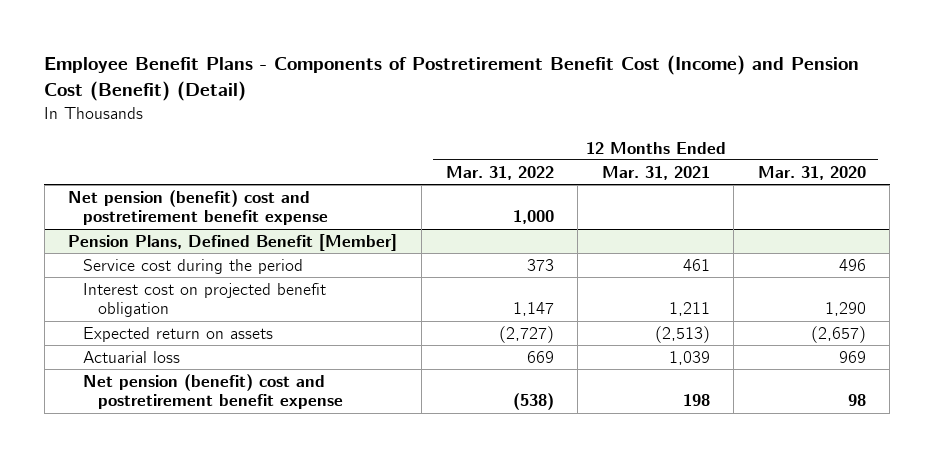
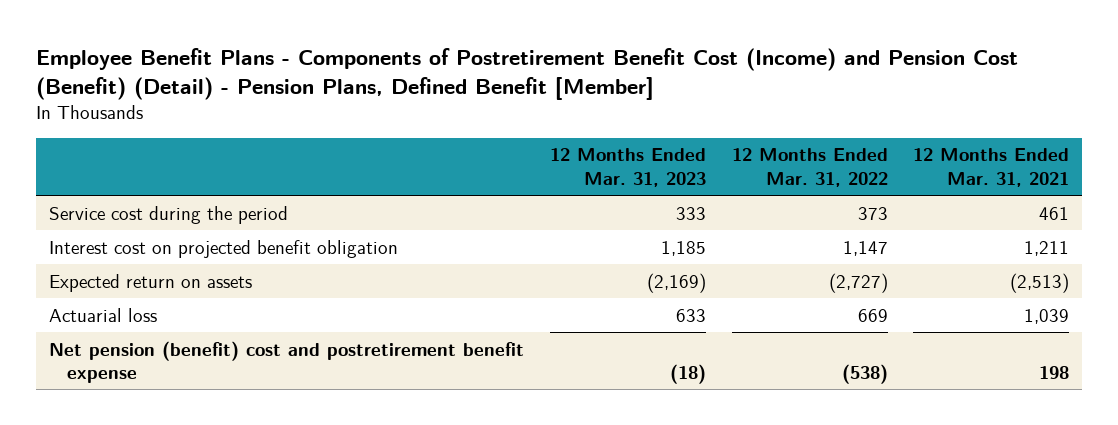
[44,55,860,102] Employee Benefit Plans - Components of Postretirement Benefit Cost (Income) and Pension Cost (Benefit) (Detail) -> [36,48,1019,101] Employee Benefit Plans - Components of Postretirement Benefit Cost (Income) and Pension Cost (Benefit) (Detail) - Pension Plans, Defined Benefit [Member]
[757,165,866,180] Mar. 31, 2020 -> none
none -> [549,148,706,187] 12 Months Ended Mar. 31, 2023
[68,189,329,226] Net pension (benefit) cost and postretirement benefit expense -> none
[68,233,398,251] Pension Plans, Defined Benefit [Member] -> none

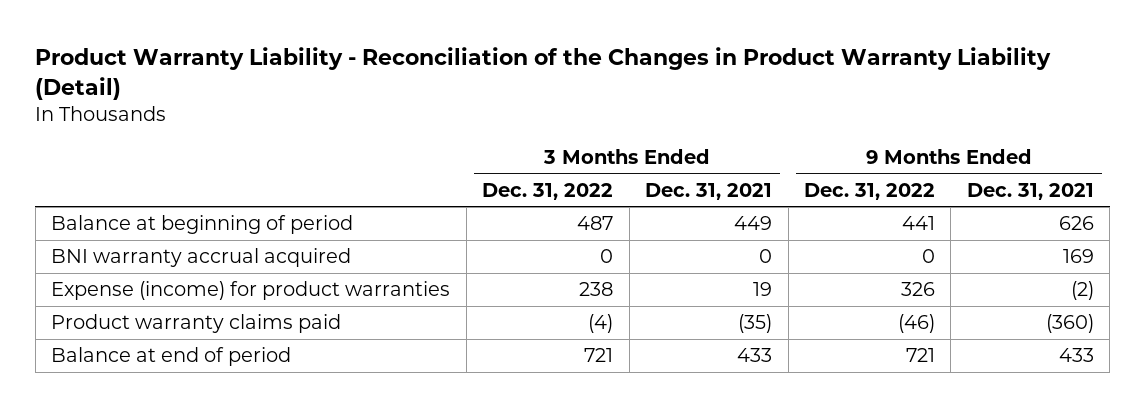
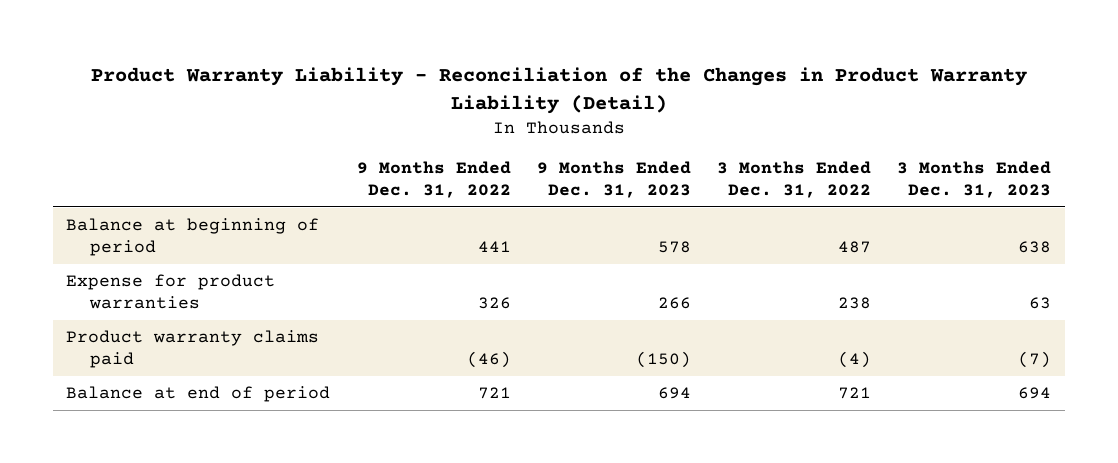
[645,182,773,200] Dec. 31, 2021 -> none
[966,182,1094,200] Dec. 31, 2021 -> none
none -> [536,161,691,198] 9 Months Ended Dec. 31, 2023
none -> [897,161,1052,198] 3 Months Ended Dec. 31, 2023
[51,248,352,268] BNI warranty accrual acquired -> none
[51,281,451,301] Expense (income) for product warranties -> [66,274,276,310] Expense for product warranties

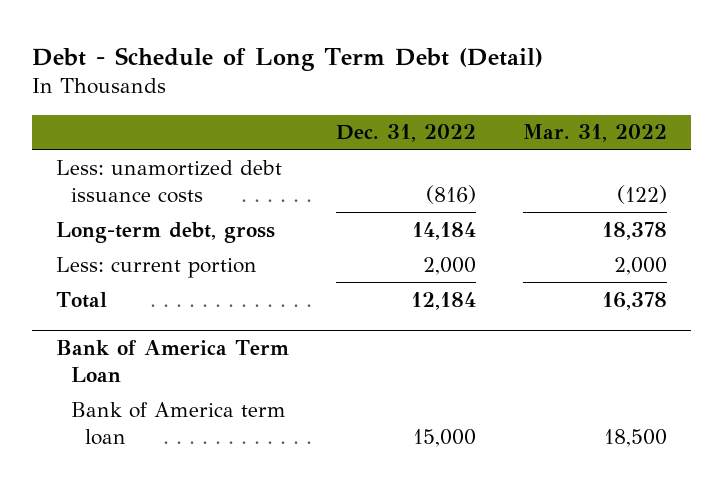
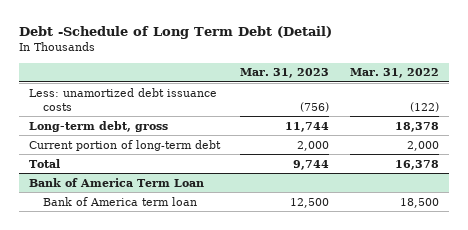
[32,46,544,71] Debt - Schedule of Long Term Debt (Detail) -> [18,26,332,40] Debt -Schedule of Long Term Debt (Detail)
[335,124,476,143] Dec. 31, 2022 -> none
none -> [240,68,330,79] Mar. 31, 2023
[55,256,257,278] Less: current portion -> [29,139,222,151] Current portion of long-term debt

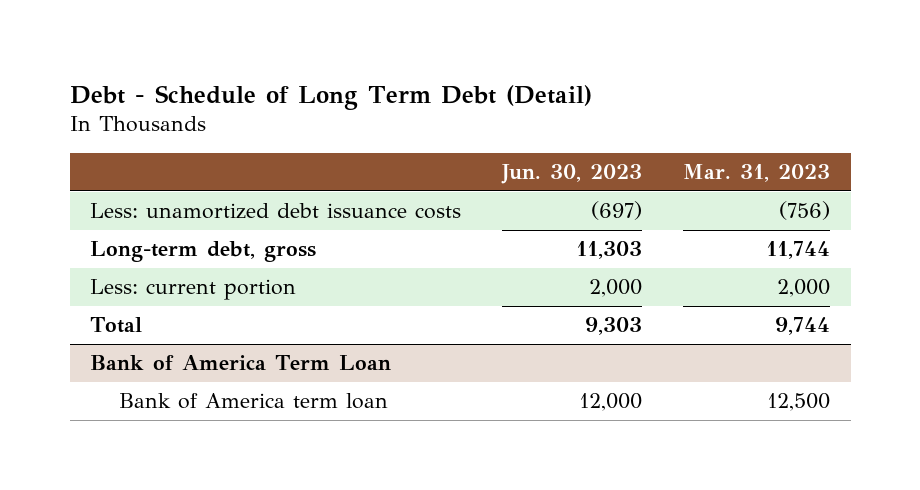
[18,26,332,40] Debt -Schedule of Long Term Debt (Detail) -> [69,84,592,110] Debt - Schedule of Long Term Debt (Detail)
[349,68,439,79] Mar. 31, 2022 -> none
none -> [501,163,643,184] Jun. 30, 2023
[29,139,222,151] Current portion of long-term debt -> [90,279,297,301] Less: current portion

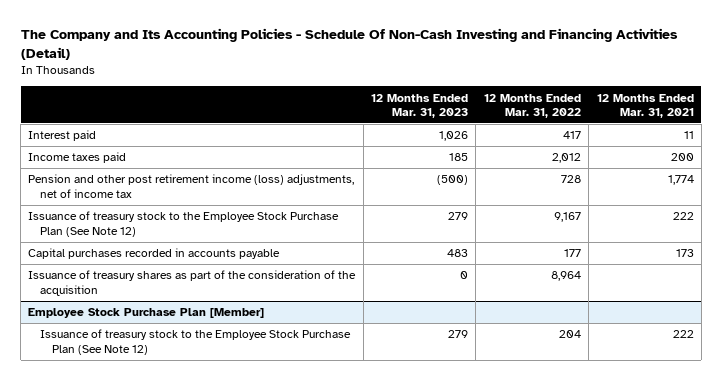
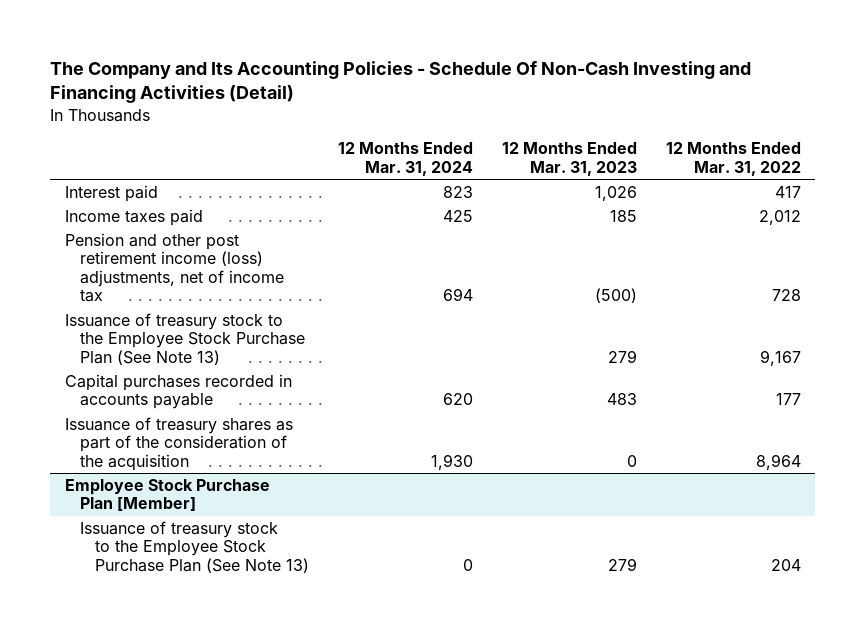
[596,93,694,118] 12 Months Ended Mar. 31, 2021 -> none
none -> [337,142,473,176] 12 Months Ended Mar. 31, 2024
[28,211,340,237] Issuance of treasury stock to the Employee Stock Purchase Plan (See Note 12) -> [64,312,305,365] Issuance of treasury stock to the Employee Stock Purchase Plan (See Note 13)
[40,329,352,355] Issuance of treasury stock to the Employee Stock Purchase Plan (See Note 12) -> [79,520,309,573] Issuance of treasury stock to the Employee Stock Purchase Plan (See Note 13)

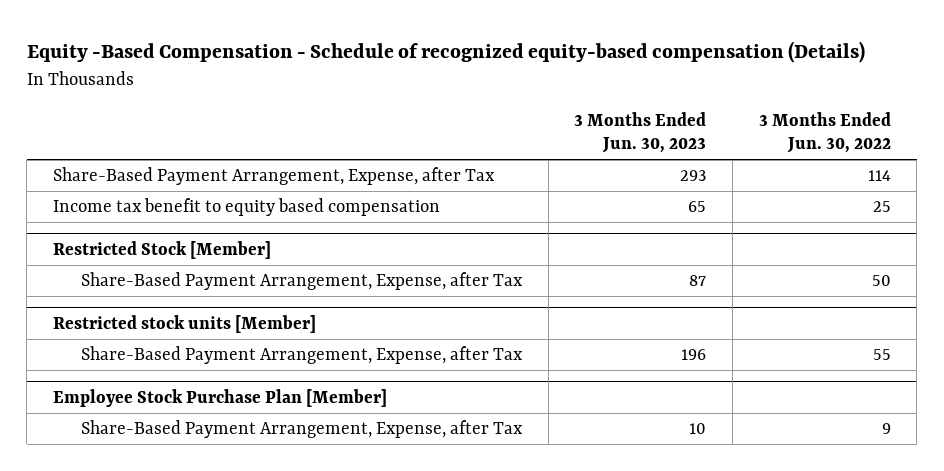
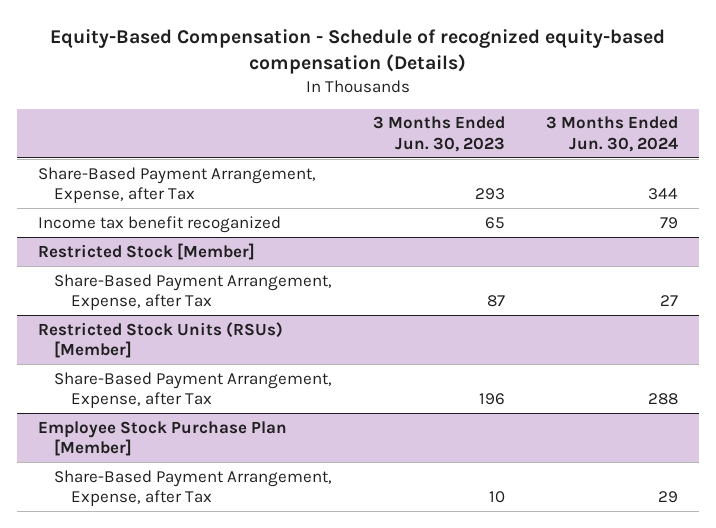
[26,40,865,63] Equity -Based Compensation - Schedule of recognized equity-based compensation (Details) -> [50,29,666,75] Equity-Based Compensation - Schedule of recognized equity-based compensation (Details)
[758,111,891,154] 3 Months Ended Jun. 30, 2022 -> none
none -> [546,116,679,152] 3 Months Ended Jun. 30, 2024
[52,198,440,217] Income tax benefit to equity based compensation -> [37,215,281,233] Income tax benefit recoganized
[52,314,316,333] Restricted stock units [Member] -> [37,321,283,359] Restricted Stock Units (RSUs) [Member]

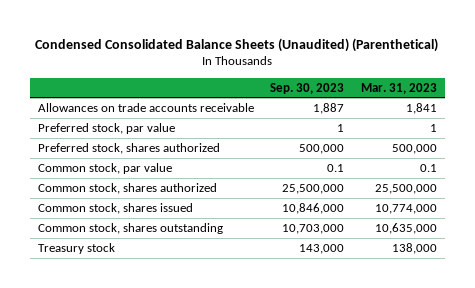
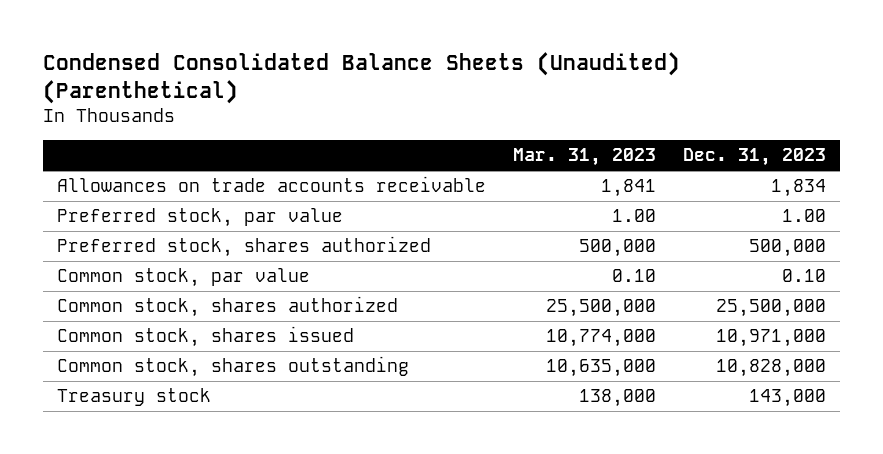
[270,82,345,94] Sep. 30, 2023 -> none
none -> [683,148,827,167] Dec. 31, 2023
[429,123,437,132] 1 -> [611,209,656,223] 1.00
[419,163,437,172] 0.1 -> [611,269,656,283] 0.10

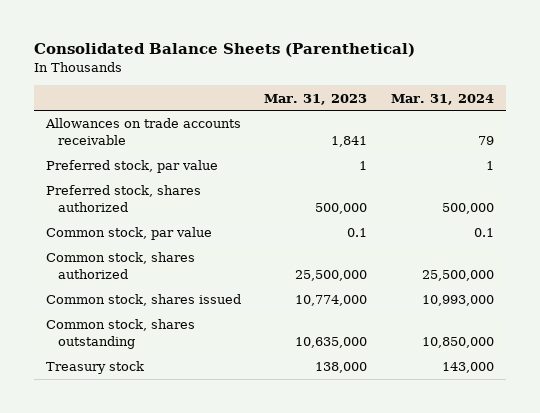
[42,52,680,105] Condensed Consolidated Balance Sheets (Unaudited) (Parenthetical) -> [33,43,415,58] Consolidated Balance Sheets (Parenthetical)
[683,148,827,167] Dec. 31, 2023 -> none
none -> [391,93,495,105] Mar. 31, 2024
[611,209,656,223] 1.00 -> [359,161,368,171] 1
[611,269,656,283] 0.10 -> [347,228,368,238] 0.1

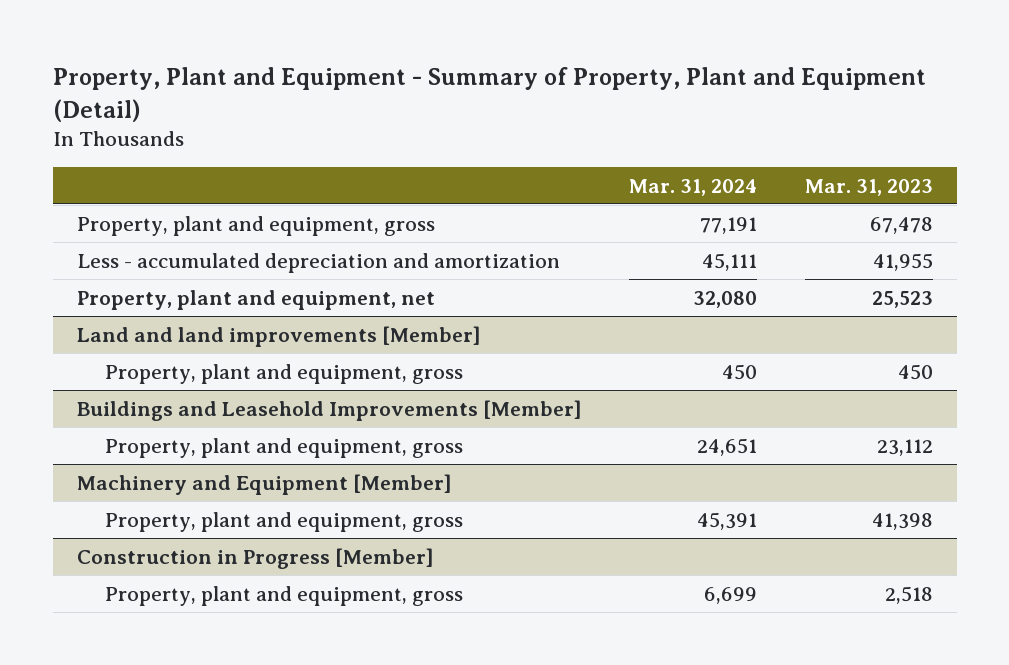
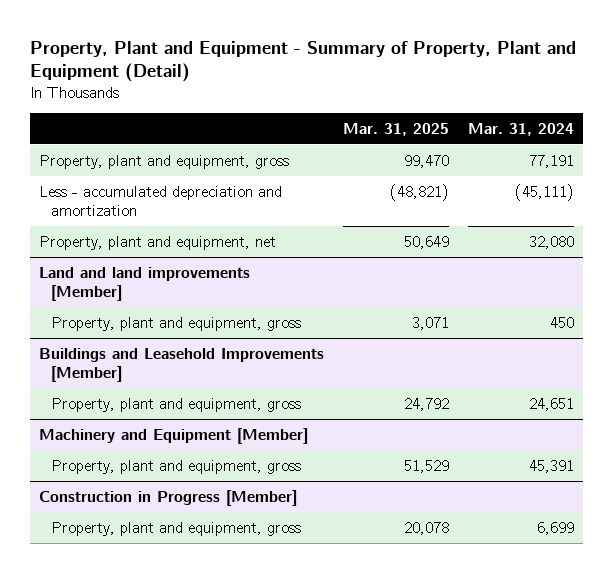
[804,178,933,196] Mar. 31, 2023 -> none
none -> [342,122,449,136] Mar. 31, 2025
[702,252,758,271] 45,111 -> [514,183,574,201] (45,111)

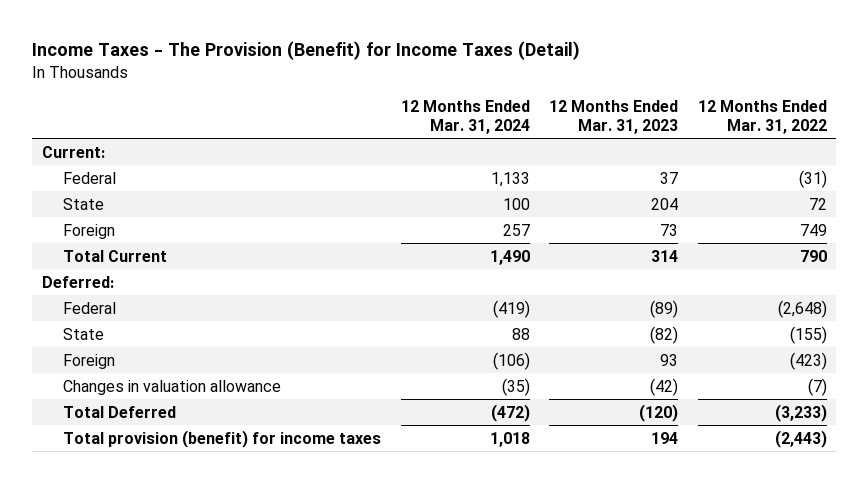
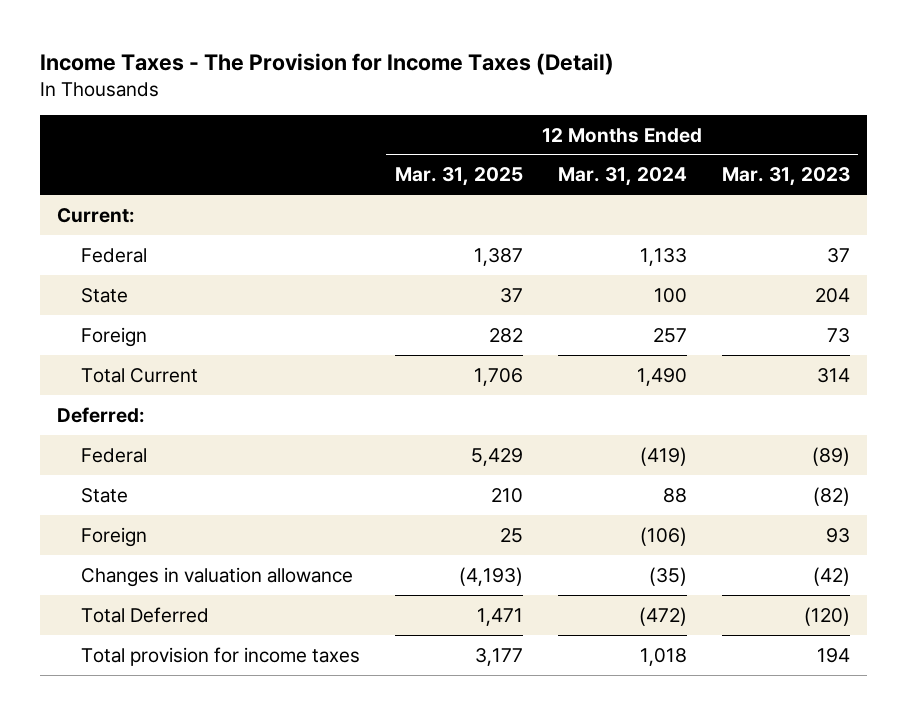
[31,41,580,61] Income Taxes - The Provision (Benefit) for Income Taxes (Detail) -> [39,52,614,75] Income Taxes - The Provision for Income Taxes (Detail)
[697,100,827,134] 12 Months Ended Mar. 31, 2022 -> none
none -> [394,167,523,187] Mar. 31, 2025
[63,429,382,448] Total provision (benefit) for income taxes -> [80,646,360,666] Total provision for income taxes

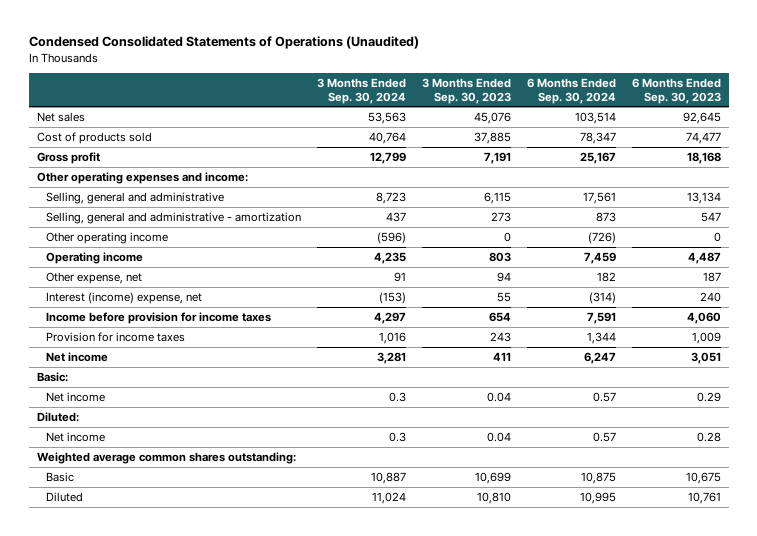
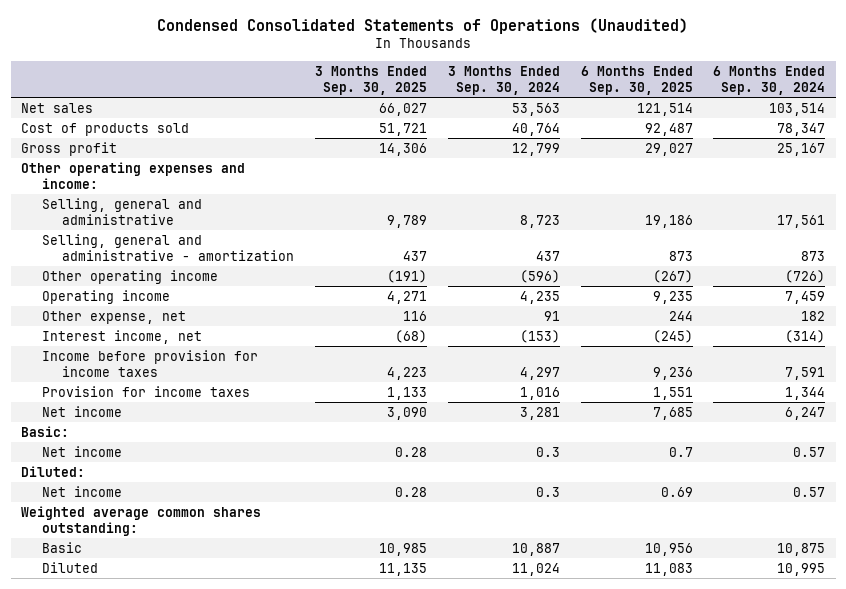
[421,77,511,104] 3 Months Ended Sep. 30, 2023 -> none
[631,77,721,104] 6 Months Ended Sep. 30, 2023 -> none
none -> [314,65,427,96] 3 Months Ended Sep. 30, 2025
none -> [580,65,693,96] 6 Months Ended Sep. 30, 2025
[45,291,202,304] Interest (income) expense, net -> [41,329,202,344] Interest income, net

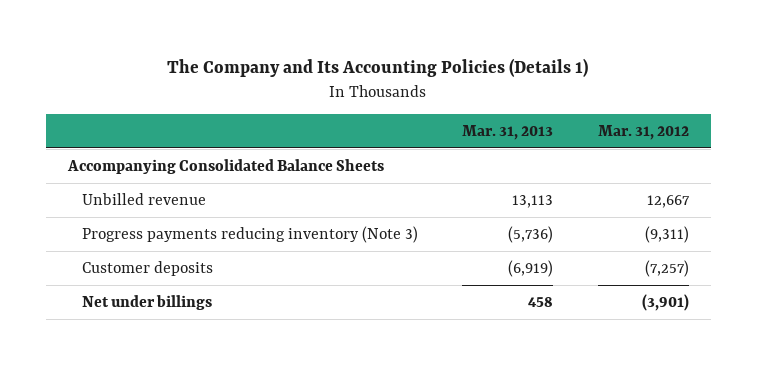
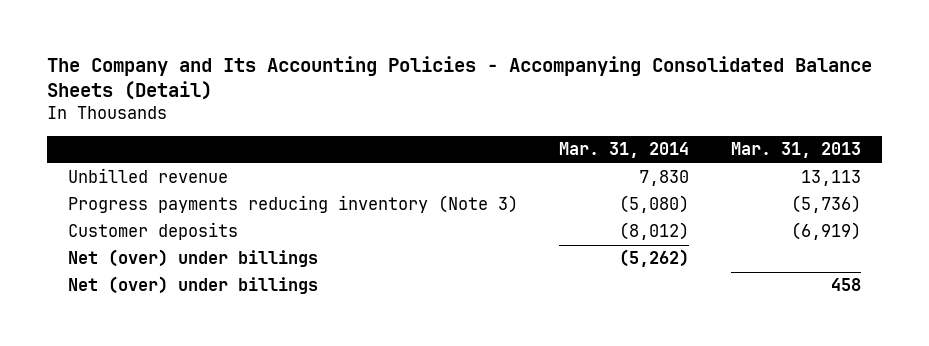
[167,57,589,77] The Company and Its Accounting Policies (Details 1) -> [46,56,872,101] The Company and Its Accounting Policies - Accompanying Consolidated Balance Sheets (Detail)
[597,124,689,140] Mar. 31, 2012 -> none
none -> [559,142,690,159] Mar. 31, 2014
[66,158,384,174] Accompanying Consolidated Balance Sheets -> none
none -> [67,249,318,268] Net (over) under billings
[81,294,212,310] Net under billings -> [67,276,318,295] Net (over) under billings

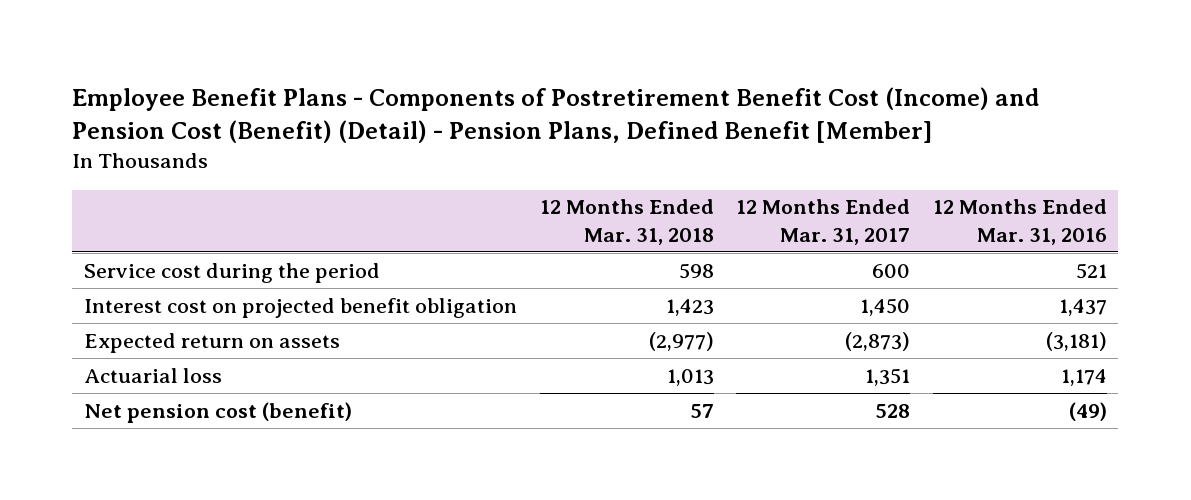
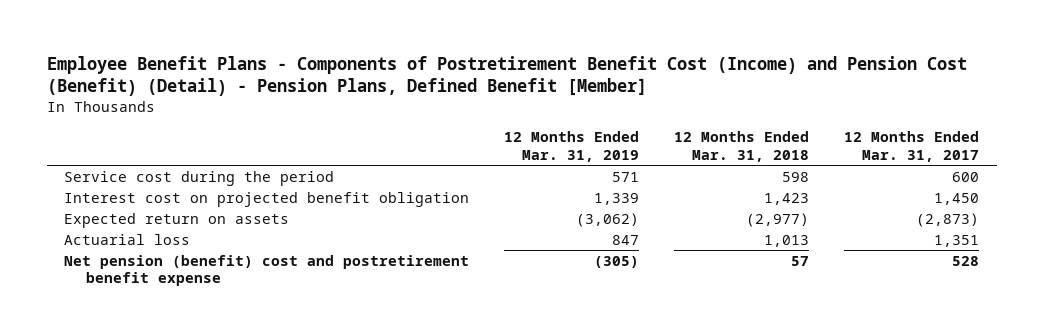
[933,199,1108,246] 12 Months Ended Mar. 31, 2016 -> none
none -> [504,131,640,162] 12 Months Ended Mar. 31, 2019
[83,401,352,423] Net pension cost (benefit) -> [64,254,470,287] Net pension (benefit) cost and postretirement benefit expense

